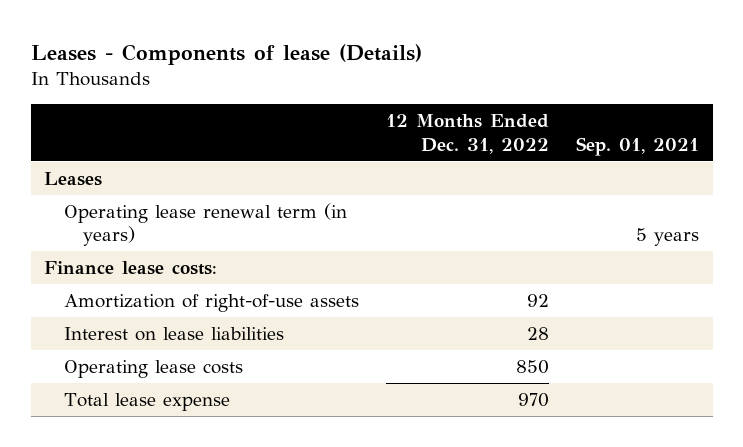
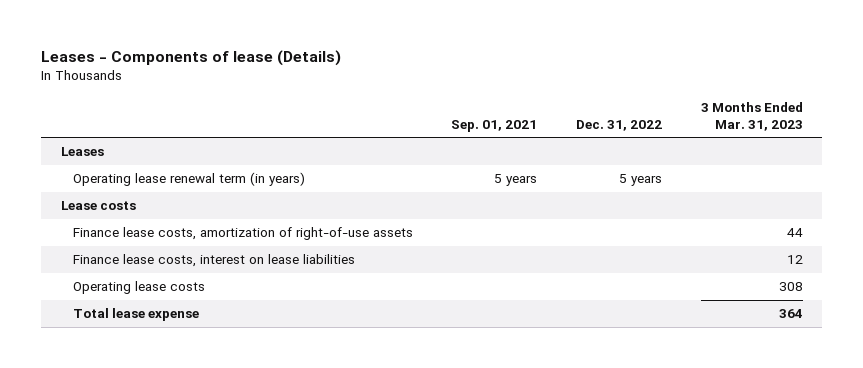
[385,114,549,154] 12 Months Ended Dec. 31, 2022 -> none
none -> [575,119,662,131] Dec. 31, 2022
none -> [700,101,803,131] 3 Months Ended Mar. 31, 2023
[44,260,218,275] Finance lease costs: -> [60,201,136,211] Lease costs
[63,293,359,312] Amortization of right-of-use assets -> [72,227,413,241] Finance lease costs, amortization of right-of-use assets
[63,326,284,341] Interest on lease liabilities -> [72,254,355,268] Finance lease costs, interest on lease liabilities

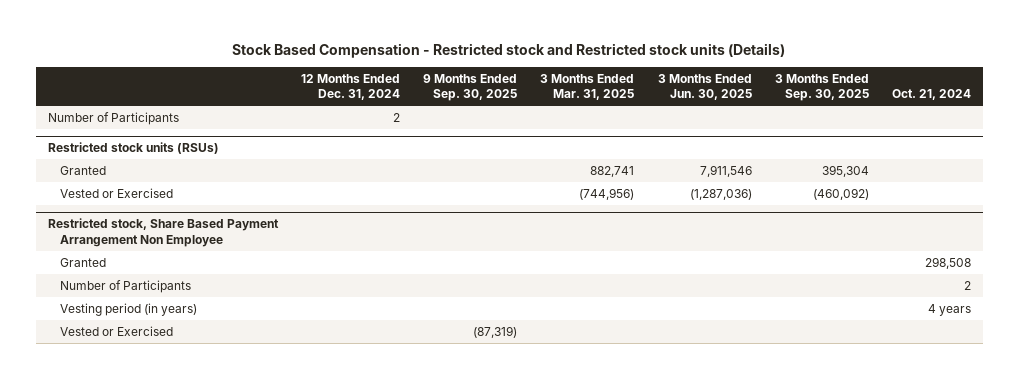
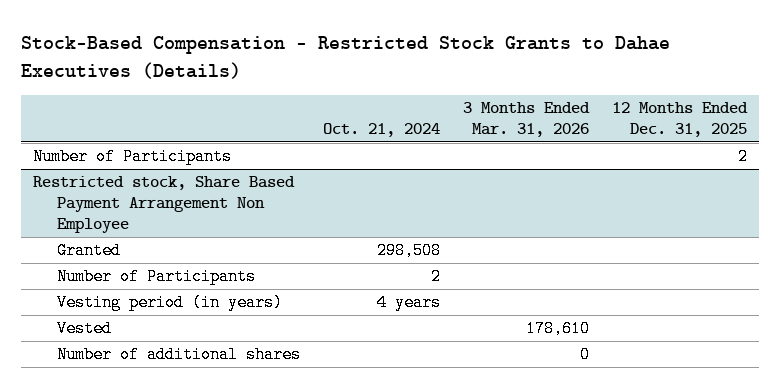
[232,43,786,59] Stock Based Compensation - Restricted stock and Restricted stock units (Details) -> [21,36,671,80] Stock-Based Compensation - Restricted Stock Grants to Dahae Executives (Details)
[301,74,401,101] 12 Months Ended Dec. 31, 2024 -> none
[423,74,518,102] 9 Months Ended Sep. 30, 2025 -> none
[540,74,635,101] 3 Months Ended Mar. 31, 2025 -> none
[657,74,752,101] 3 Months Ended Jun. 30, 2025 -> none
[774,74,869,102] 3 Months Ended Sep. 30, 2025 -> none
none -> [463,102,591,138] 3 Months Ended Mar. 31, 2026
none -> [612,102,749,138] 12 Months Ended Dec. 31, 2025
[47,142,219,155] Restricted stock units (RSUs) -> none
[59,165,106,175] Granted -> none
[59,187,173,198] Vested or Exercised -> none
[59,325,173,336] Vested or Exercised -> [56,320,112,338] Vested
none -> [56,346,301,364] Number of additional shares

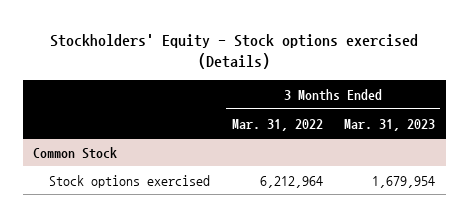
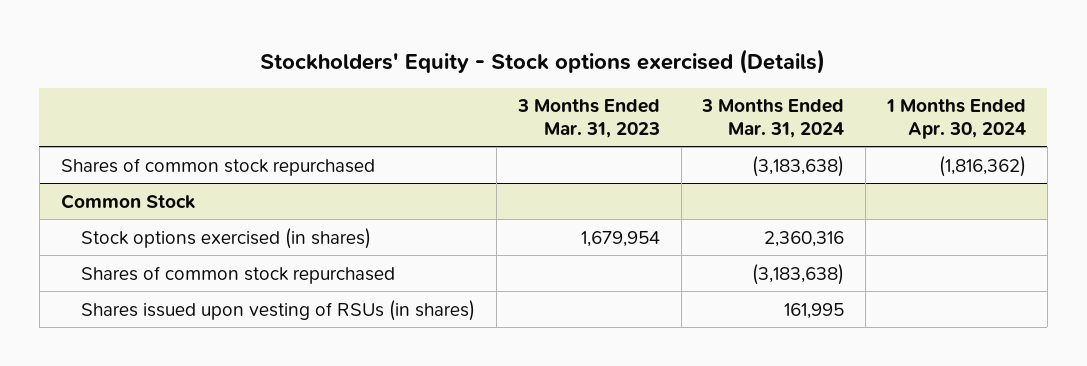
[231,118,323,131] Mar. 31, 2022 -> none
none -> [701,99,845,138] 3 Months Ended Mar. 31, 2024
none -> [886,99,1027,139] 1 Months Ended Apr. 30, 2024
none -> [60,157,375,176] Shares of common stock repurchased
[49,174,211,188] Stock options exercised -> [81,227,372,249] Stock options exercised (in shares)
none -> [81,265,396,284] Shares of common stock repurchased
none -> [81,299,476,321] Shares issued upon vesting of RSUs (in shares)

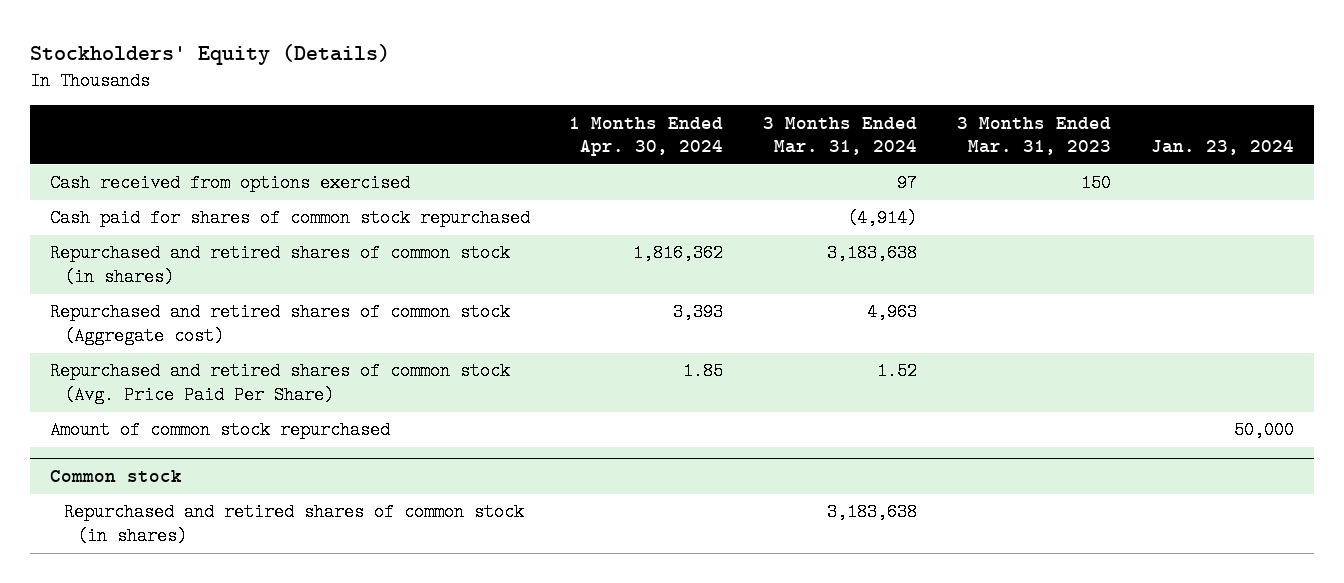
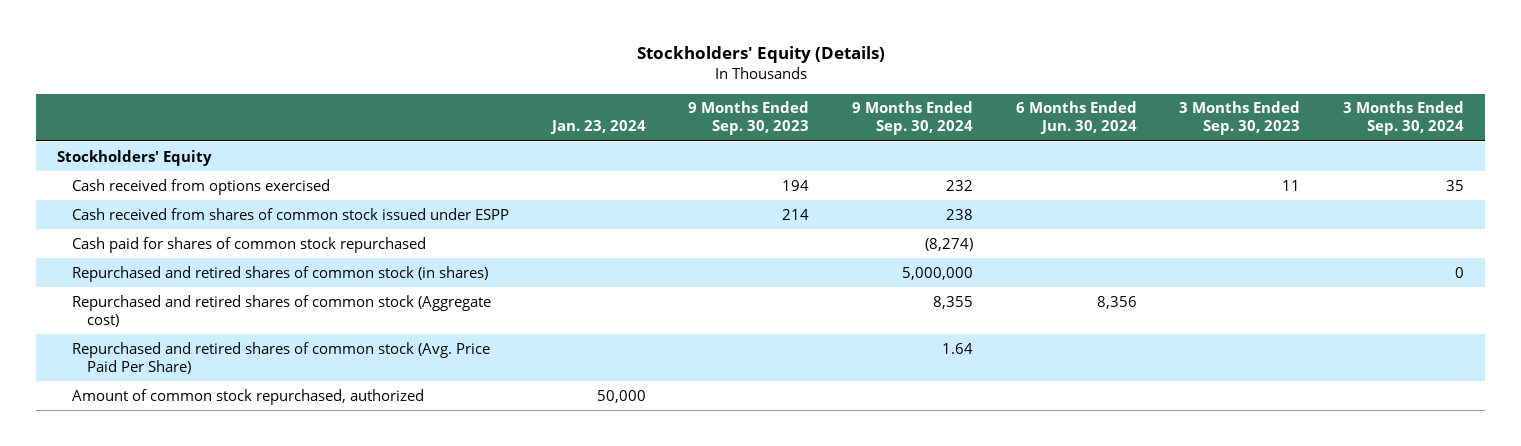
[569,116,724,157] 1 Months Ended Apr. 30, 2024 -> none
[763,116,918,156] 3 Months Ended Mar. 31, 2024 -> none
[957,116,1112,156] 3 Months Ended Mar. 31, 2023 -> none
none -> [688,101,810,136] 9 Months Ended Sep. 30, 2023
none -> [852,101,974,136] 9 Months Ended Sep. 30, 2024
none -> [1015,101,1137,135] 6 Months Ended Jun. 30, 2024
none -> [1179,101,1301,136] 3 Months Ended Sep. 30, 2023
none -> [1342,101,1464,136] 3 Months Ended Sep. 30, 2024
none -> [57,149,213,166] Stockholders' Equity
none -> [72,207,510,220] Cash received from shares of common stock issued under ESPP
[49,470,182,483] Common stock -> none
[63,503,524,545] Repurchased and retired shares of common stock (in shares) -> none
[49,421,390,440] Amount of common stock repurchased -> [72,388,425,405] Amount of common stock repurchased, authorized

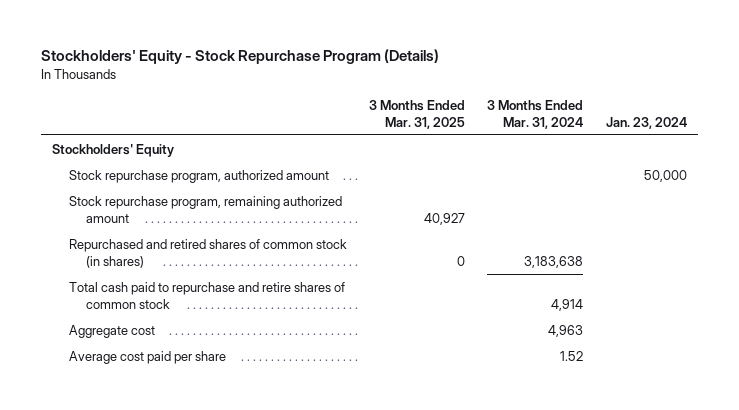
[636,45,885,63] Stockholders' Equity (Details) -> [40,49,439,65] Stockholders' Equity - Stock Repurchase Program (Details)
[688,101,810,136] 9 Months Ended Sep. 30, 2023 -> none
[852,101,974,136] 9 Months Ended Sep. 30, 2024 -> none
[1015,101,1137,135] 6 Months Ended Jun. 30, 2024 -> none
[1179,101,1301,136] 3 Months Ended Sep. 30, 2023 -> none
[1342,101,1464,136] 3 Months Ended Sep. 30, 2024 -> none
none -> [369,99,466,129] 3 Months Ended Mar. 31, 2025
none -> [487,99,584,129] 3 Months Ended Mar. 31, 2024
[72,178,331,195] Cash received from options exercised -> none
[72,207,510,220] Cash received from shares of common stock issued under ESPP -> none
[72,236,427,253] Cash paid for shares of common stock repurchased -> none
none -> [69,169,330,183] Stock repurchase program, authorized amount
none -> [69,195,343,223] Stock repurchase program, remaining authorized amount
[72,388,425,405] Amount of common stock repurchased, authorized -> none
none -> [69,281,346,309] Total cash paid to repurchase and retire shares of common stock
[72,294,492,327] Repurchased and retired shares of common stock (Aggregate cost) -> [69,324,156,338] Aggregate cost
[72,341,491,374] Repurchased and retired shares of common stock (Avg. Price Paid Per Share) -> [69,350,227,364] Average cost paid per share

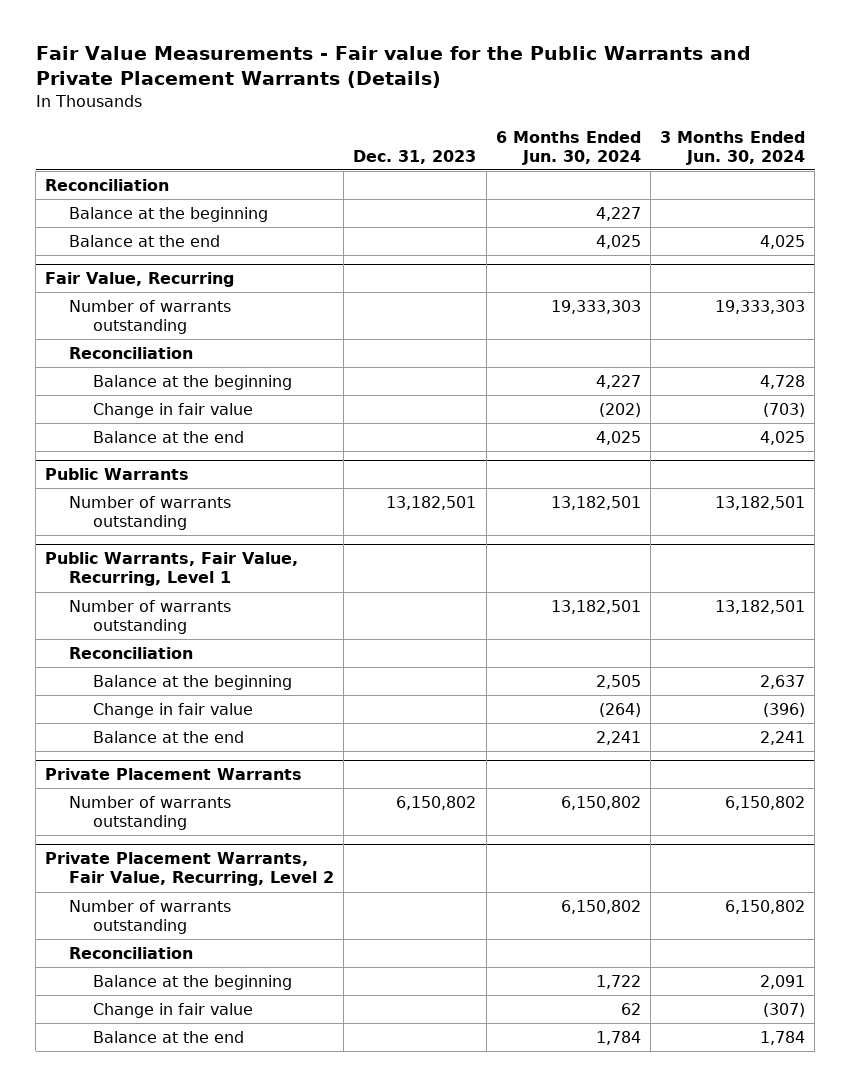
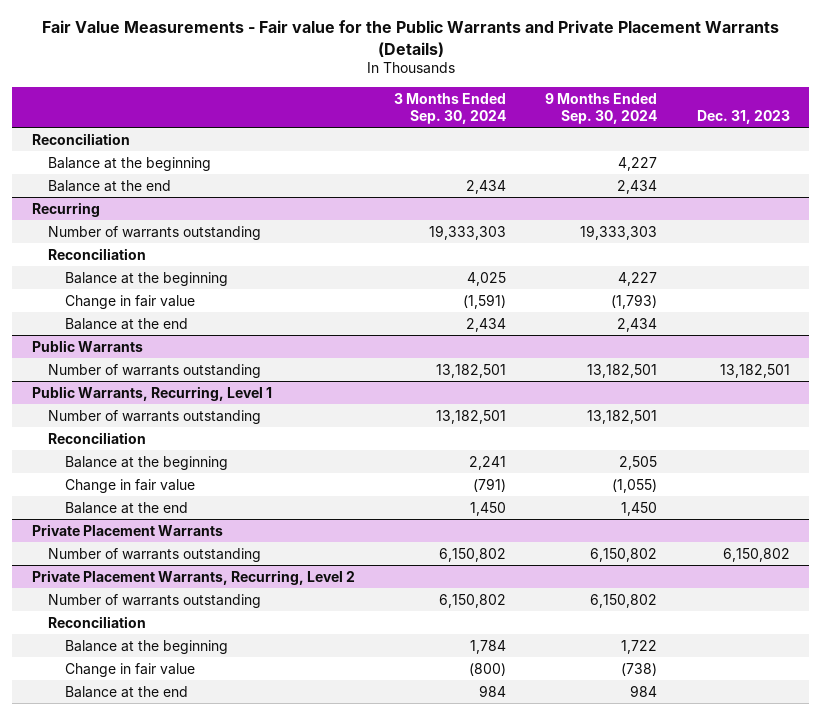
[495,130,641,165] 6 Months Ended Jun. 30, 2024 -> none
[660,130,806,165] 3 Months Ended Jun. 30, 2024 -> none
none -> [393,92,506,124] 3 Months Ended Sep. 30, 2024
none -> [545,92,658,124] 9 Months Ended Sep. 30, 2024
[45,272,235,288] Fair Value, Recurring -> [31,201,100,217] Recurring
[45,552,299,587] Public Warrants, Fair Value, Recurring, Level 1 -> [31,385,272,401] Public Warrants, Recurring, Level 1
[45,852,335,887] Private Placement Warrants, Fair Value, Recurring, Level 2 -> [31,569,355,585] Private Placement Warrants, Recurring, Level 2

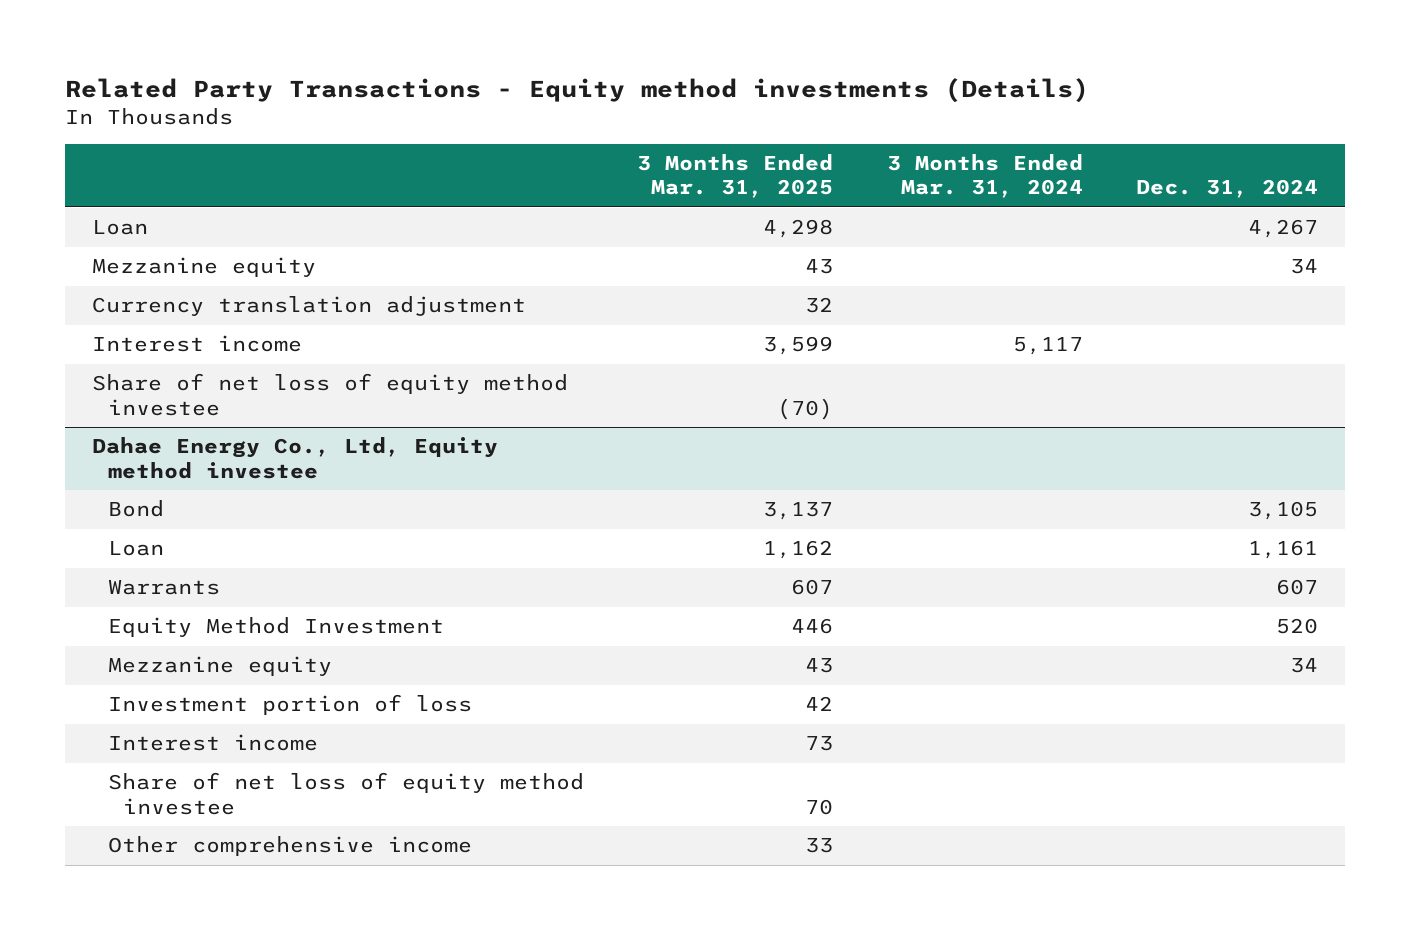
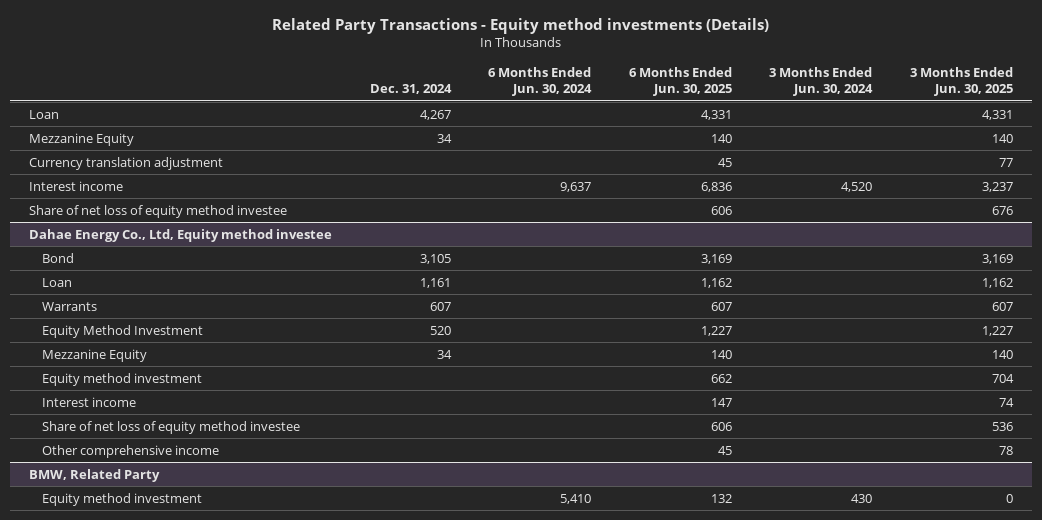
[637,154,834,199] 3 Months Ended Mar. 31, 2025 -> none
[886,154,1083,199] 3 Months Ended Mar. 31, 2024 -> none
none -> [488,66,593,97] 6 Months Ended Jun. 30, 2024
none -> [628,66,732,97] 6 Months Ended Jun. 30, 2025
none -> [769,66,874,97] 3 Months Ended Jun. 30, 2024
none -> [910,66,1014,97] 3 Months Ended Jun. 30, 2025
[92,257,317,278] Mezzanine equity -> [29,132,135,146] Mezzanine Equity
[107,694,472,716] Investment portion of loss -> none
[107,656,332,677] Mezzanine equity -> [42,348,148,362] Mezzanine Equity
none -> [42,372,203,386] Equity method investment
none -> [29,468,161,482] BMW, Related Party
none -> [42,492,203,506] Equity method investment

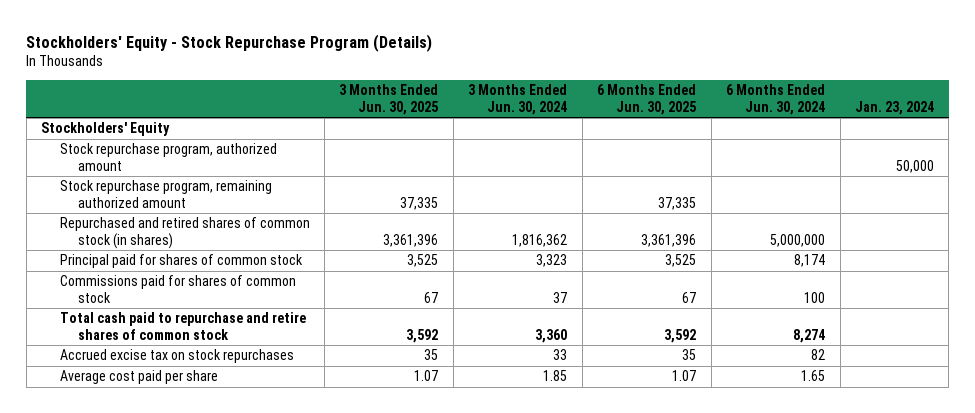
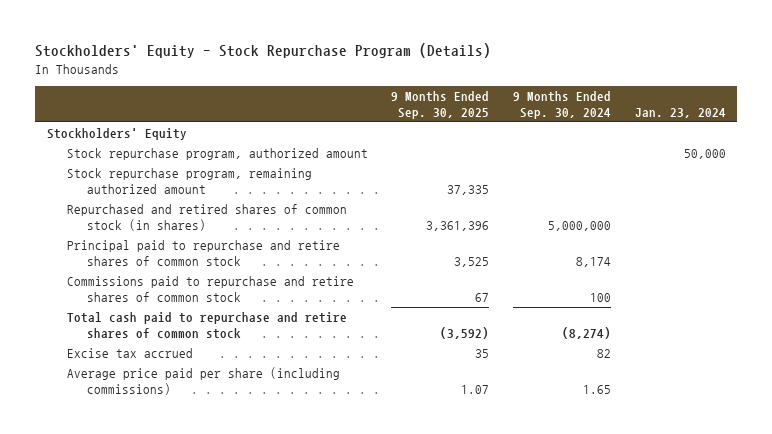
[339,84,439,115] 3 Months Ended Jun. 30, 2025 -> none
[468,84,568,115] 3 Months Ended Jun. 30, 2024 -> none
[597,84,697,115] 6 Months Ended Jun. 30, 2025 -> none
[726,84,826,115] 6 Months Ended Jun. 30, 2024 -> none
none -> [391,90,490,120] 9 Months Ended Sep. 30, 2025
none -> [513,90,612,120] 9 Months Ended Sep. 30, 2024
[59,254,303,269] Principal paid for shares of common stock -> [66,240,340,267] Principal paid to repurchase and retire shares of common stock
[59,275,296,303] Commissions paid for shares of common stock -> [66,276,354,303] Commissions paid to repurchase and retire shares of common stock
[59,349,294,364] Accrued excise tax on stock repurchases -> [66,348,193,359] Excise tax accrued
[59,370,218,385] Average cost paid per share -> [66,367,340,396] Average price paid per share (including commissions)

